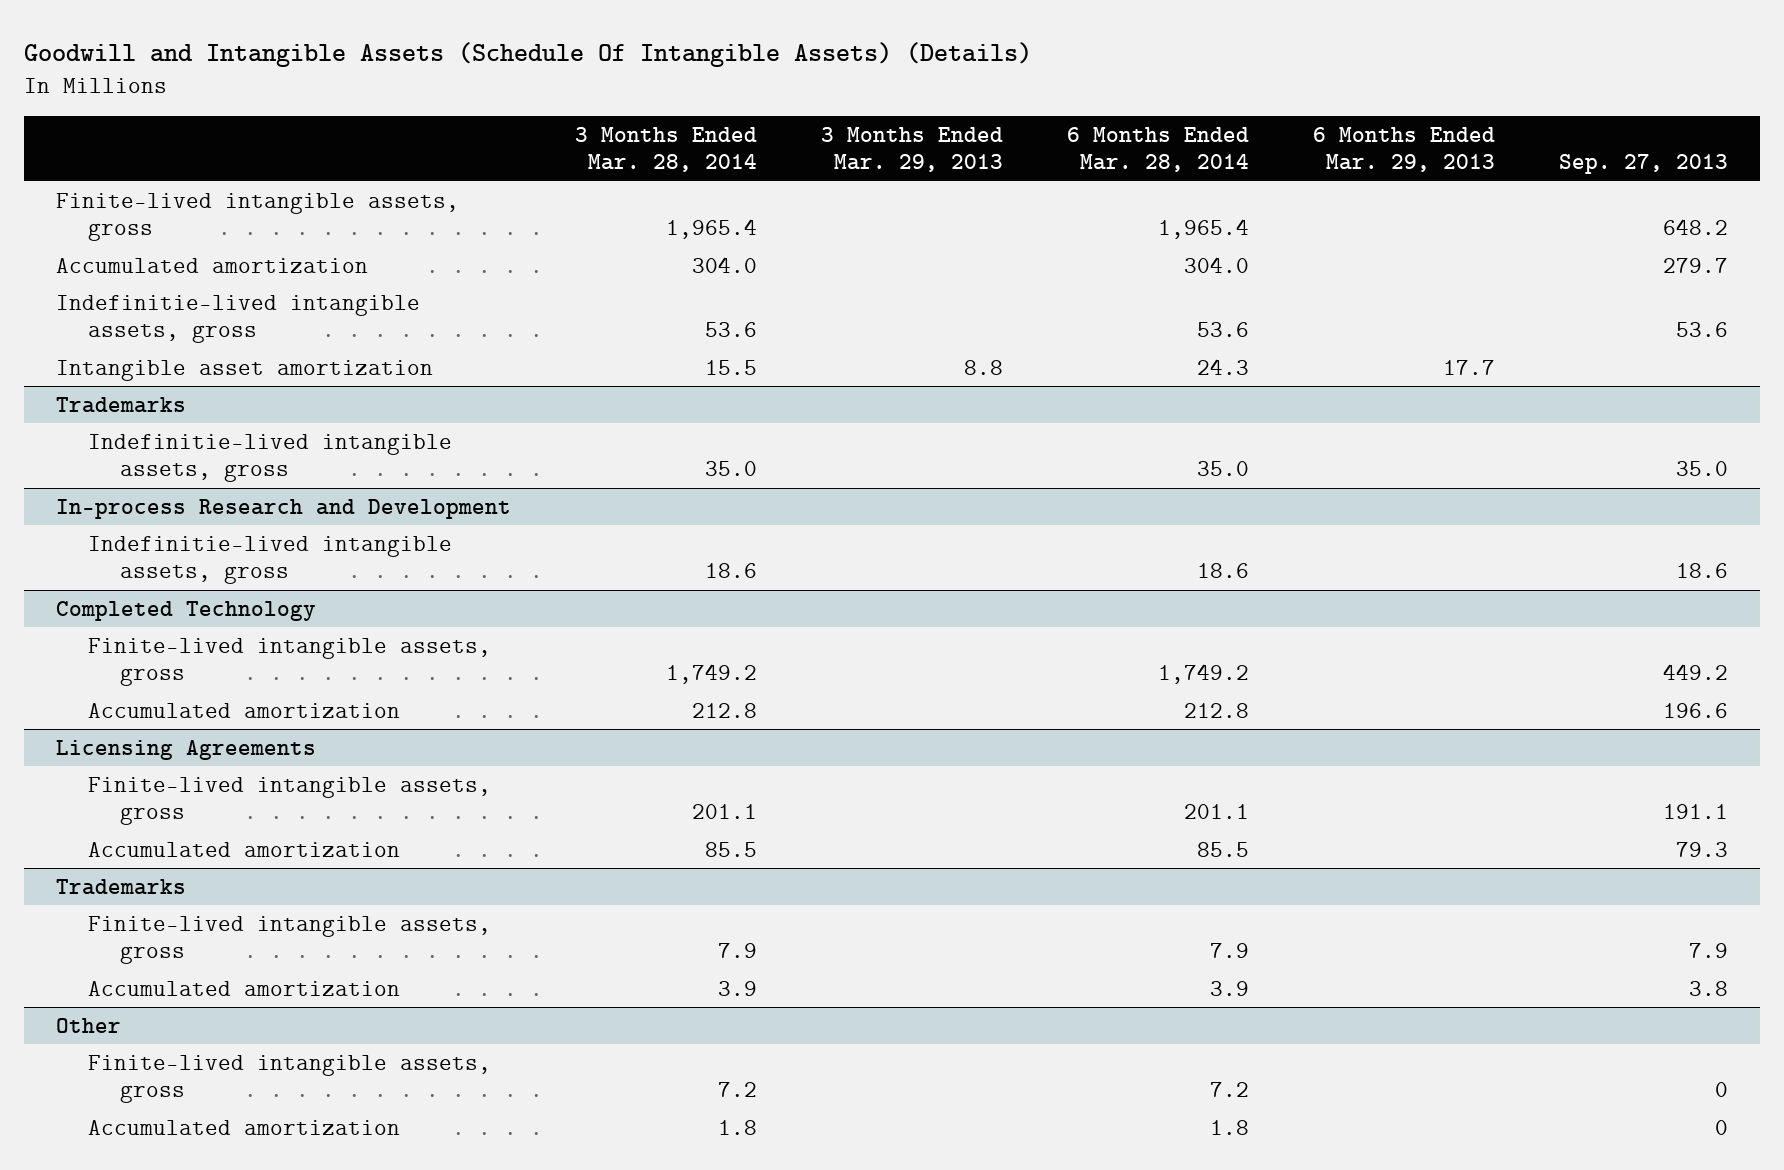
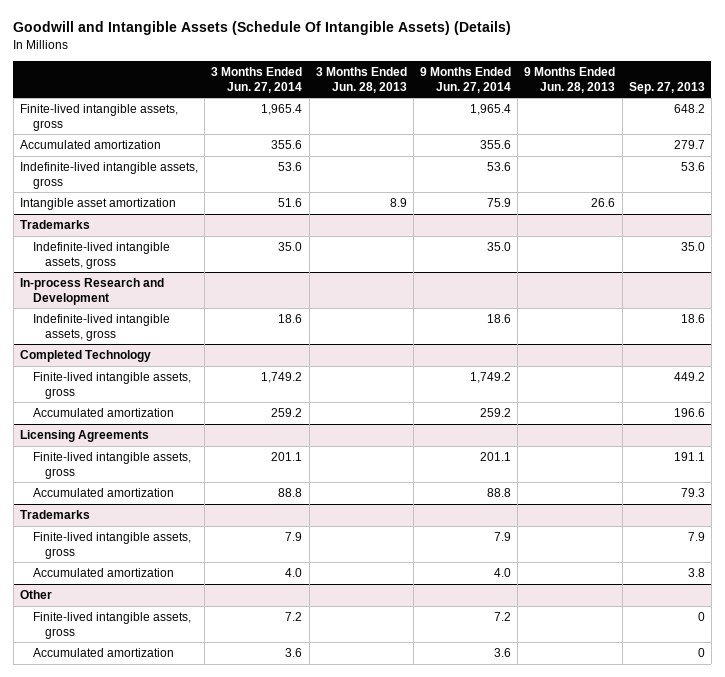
[574,126,757,173] 3 Months Ended Mar. 28, 2014 -> none
[820,126,1003,173] 3 Months Ended Mar. 29, 2013 -> none
[1066,126,1249,173] 6 Months Ended Mar. 28, 2014 -> none
[1312,126,1495,173] 6 Months Ended Mar. 29, 2013 -> none
none -> [211,67,303,93] 3 Months Ended Jun. 27, 2014
none -> [315,67,407,93] 3 Months Ended Jun. 28, 2013
none -> [420,67,512,93] 9 Months Ended Jun. 27, 2014
none -> [524,67,616,93] 9 Months Ended Jun. 28, 2013
[56,294,421,344] Indefinitie-lived intangible assets, gross -> [20,162,199,189] Indefinite-lived intangible assets, gross
[88,433,453,483] Indefinitie-lived intangible assets, gross -> [32,242,170,269] Indefinite-lived intangible assets, gross
[88,535,453,585] Indefinitie-lived intangible assets, gross -> [32,314,170,341] Indefinite-lived intangible assets, gross

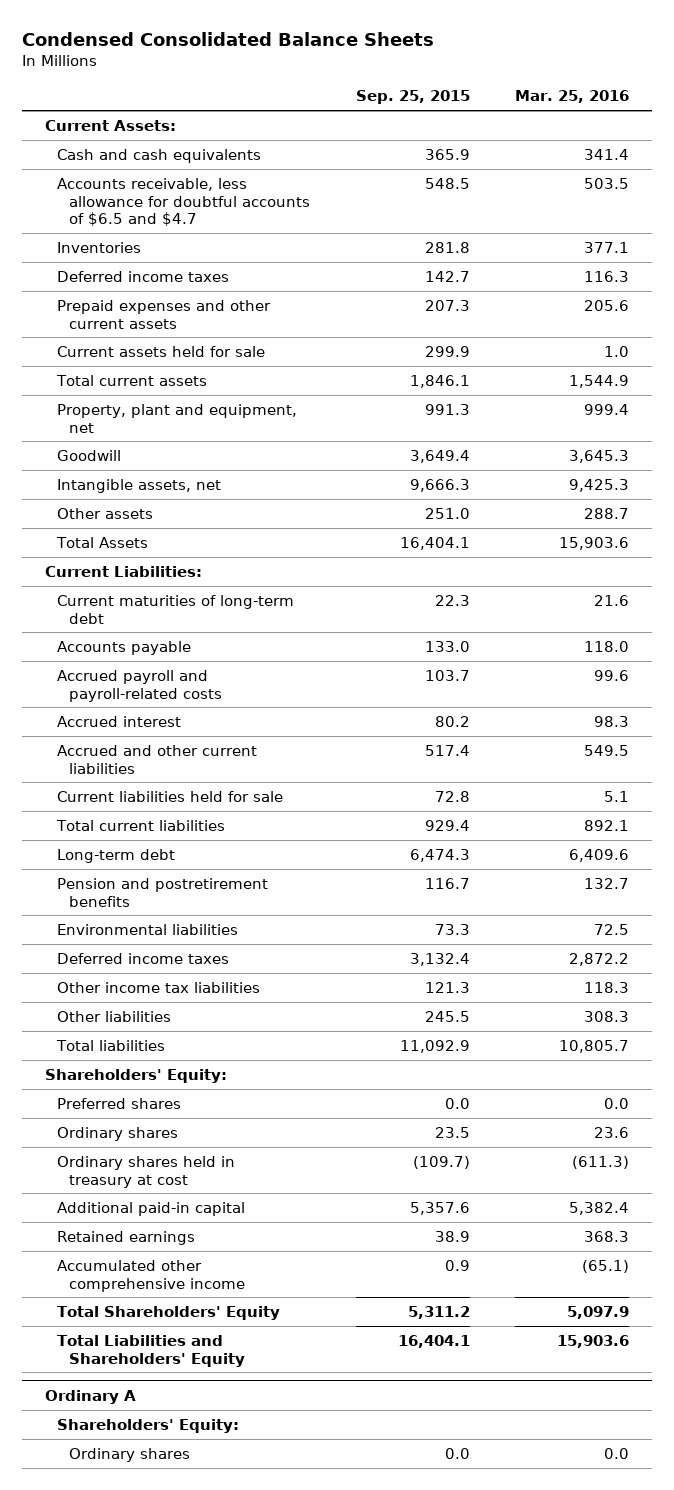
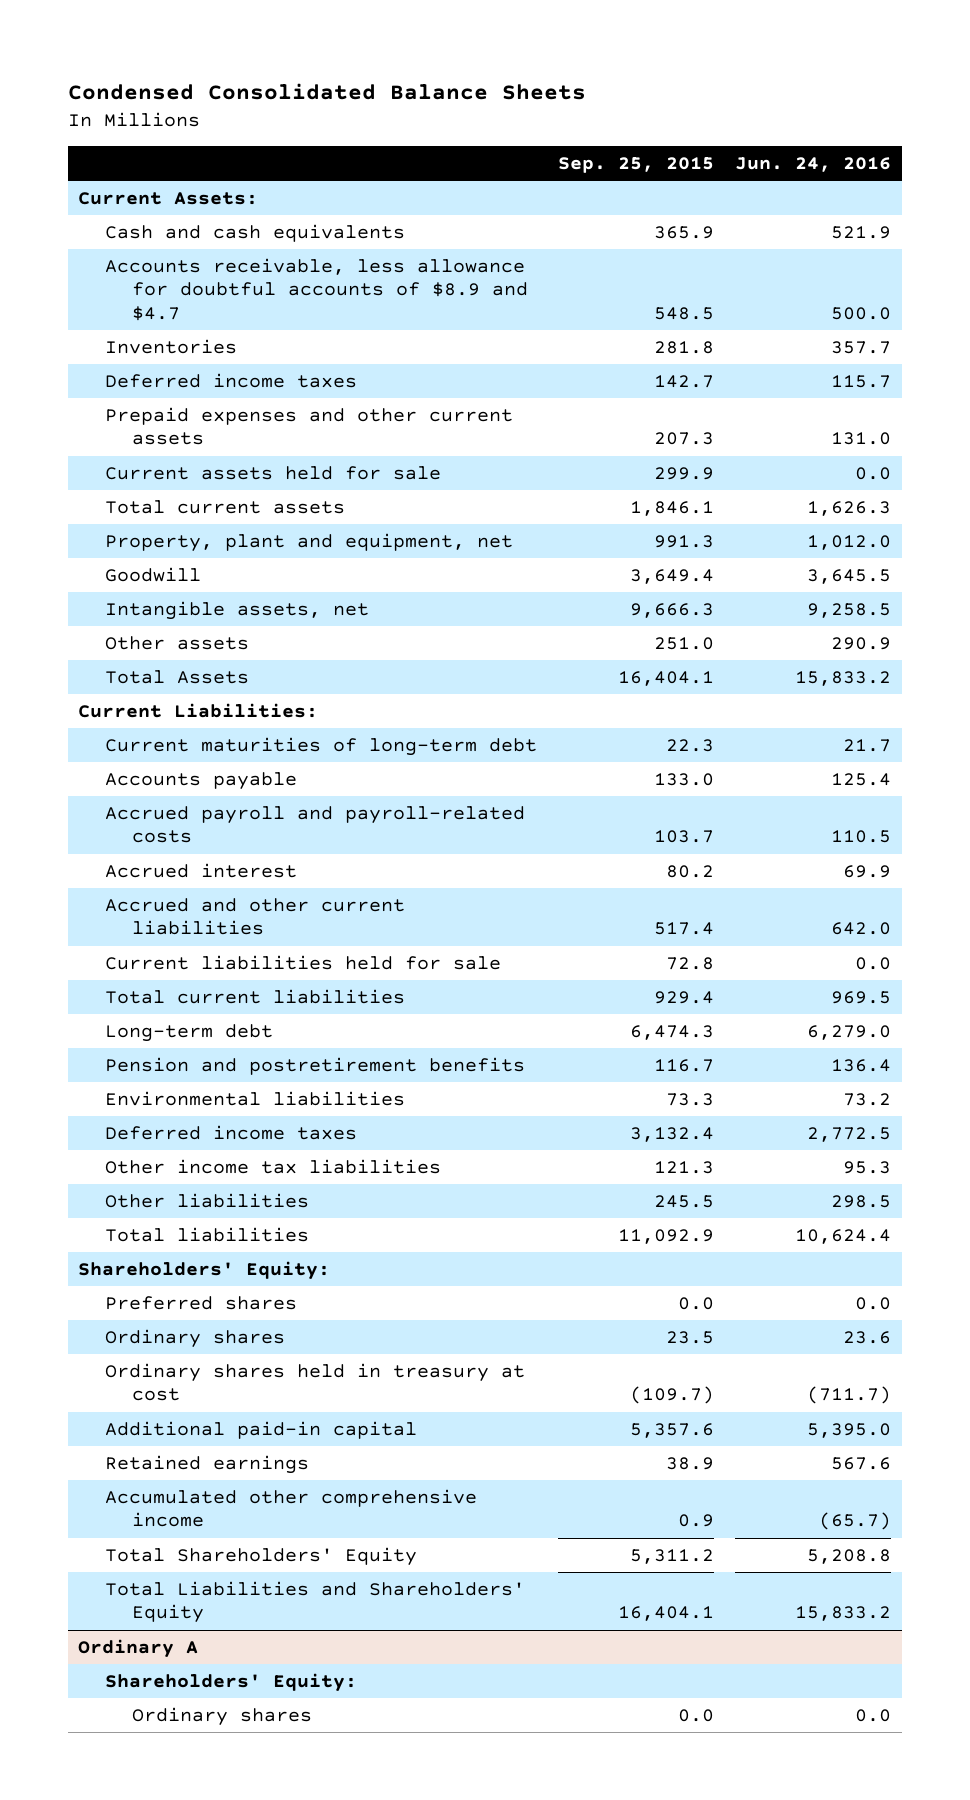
[515,90,630,104] Mar. 25, 2016 -> none
none -> [735,157,892,173] Jun. 24, 2016
[57,177,311,227] Accounts receivable, less allowance for doubtful accounts of $6.5 and $4.7 -> [105,258,528,321] Accounts receivable, less allowance for doubtful accounts of $8.9 and $4.7

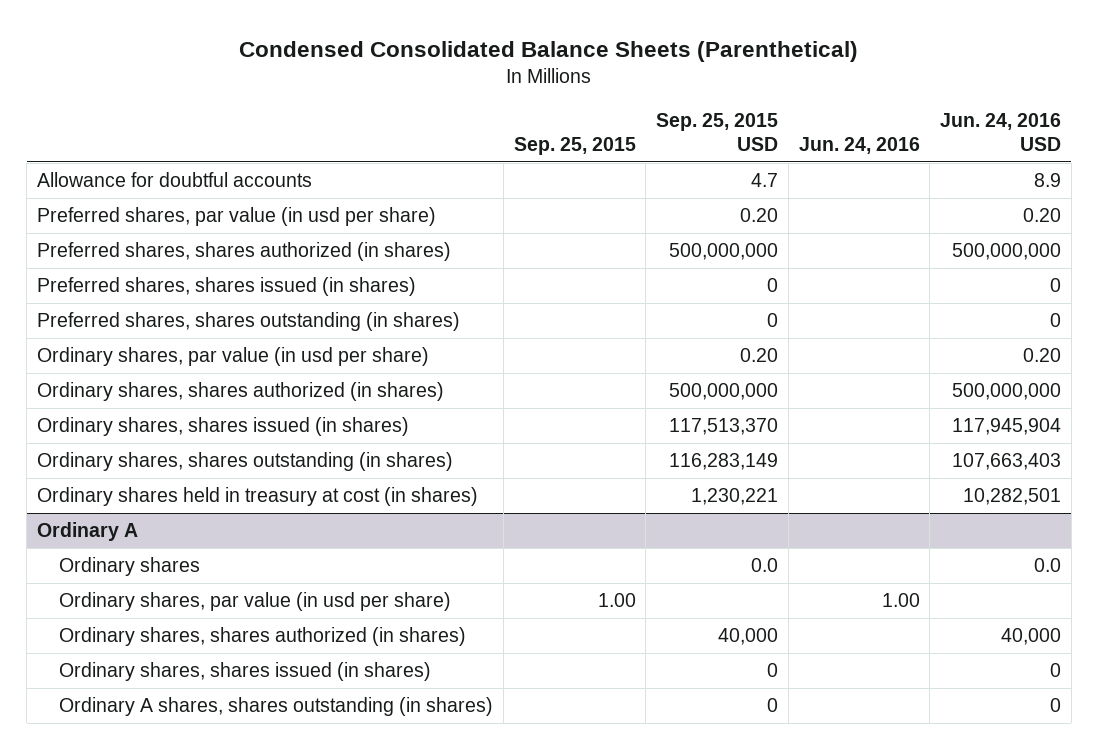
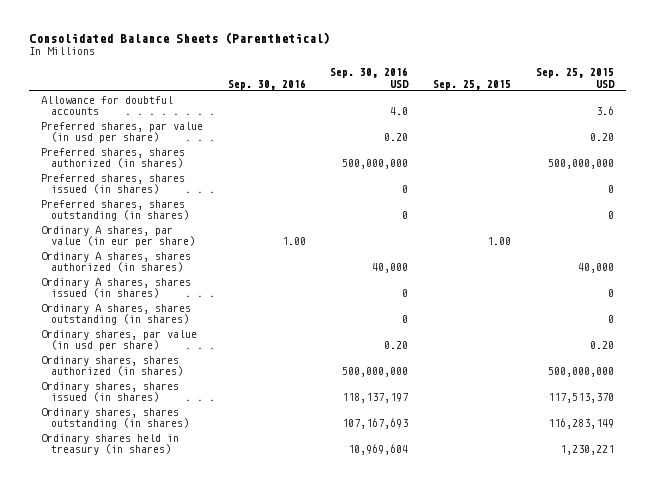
[238,40,858,62] Condensed Consolidated Balance Sheets (Parenthetical) -> [28,31,330,44] Consolidated Balance Sheets (Parenthetical)
[798,136,920,154] Jun. 24, 2016 -> none
[940,113,1062,151] Jun. 24, 2016 USD -> none
none -> [227,78,306,90] Sep. 30, 2016
none -> [330,67,410,88] Sep. 30, 2016 USD
[751,173,779,188] 4.7 -> [595,106,614,116] 3.6
none -> [40,225,195,248] Ordinary A shares, par value (in eur per share)
none -> [40,251,191,273] Ordinary A shares, shares authorized (in shares)
none -> [40,277,191,299] Ordinary A shares, shares issued (in shares)
none -> [40,303,191,326] Ordinary A shares, shares outstanding (in shares)
[36,522,138,542] Ordinary A -> none
[59,557,201,577] Ordinary shares -> none
[59,592,452,612] Ordinary shares, par value (in usd per share) -> none
[59,627,467,647] Ordinary shares, shares authorized (in shares) -> none
[59,662,432,682] Ordinary shares, shares issued (in shares) -> none
[59,697,494,717] Ordinary A shares, shares outstanding (in shares) -> none
[36,487,478,507] Ordinary shares held in treasury at cost (in shares) -> [40,433,179,456] Ordinary shares held in treasury (in shares)

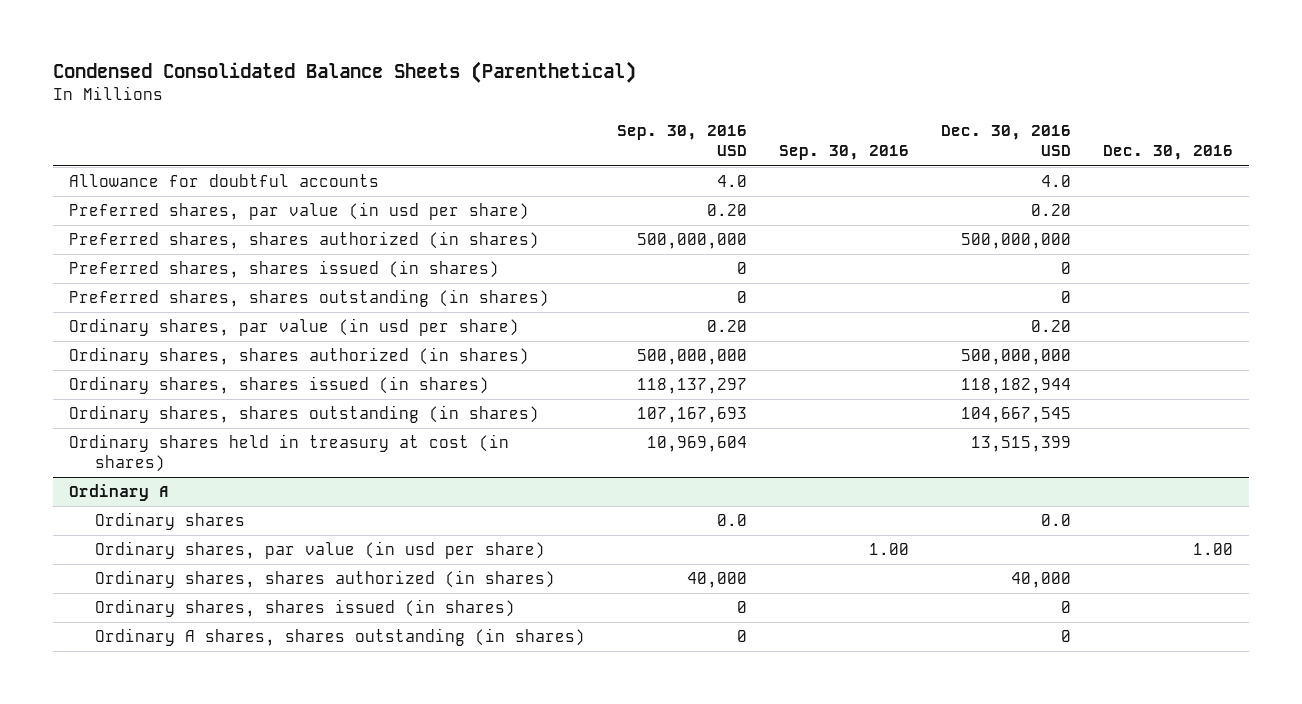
[28,31,330,44] Consolidated Balance Sheets (Parenthetical) -> [53,61,637,84] Condensed Consolidated Balance Sheets (Parenthetical)
[432,79,511,90] Sep. 25, 2015 -> none
[535,68,615,88] Sep. 25, 2015 USD -> none
none -> [940,125,1071,157] Dec. 30, 2016 USD
none -> [1102,145,1233,161] Dec. 30, 2016
[40,225,195,248] Ordinary A shares, par value (in eur per share) -> none
[40,251,191,273] Ordinary A shares, shares authorized (in shares) -> none
[40,277,191,299] Ordinary A shares, shares issued (in shares) -> none
[40,303,191,326] Ordinary A shares, shares outstanding (in shares) -> none
[342,393,409,404] 118,137,197 -> [636,378,747,395] 118,137,297
[40,433,179,456] Ordinary shares held in treasury (in shares) -> [69,434,510,473] Ordinary shares held in treasury at cost (in shares)
none -> [69,484,170,502] Ordinary A
none -> [94,512,245,531] Ordinary shares
none -> [94,541,545,560] Ordinary shares, par value (in usd per share)
none -> [94,570,555,589] Ordinary shares, shares authorized (in shares)
none -> [94,599,515,618] Ordinary shares, shares issued (in shares)
none -> [94,628,585,647] Ordinary A shares, shares outstanding (in shares)

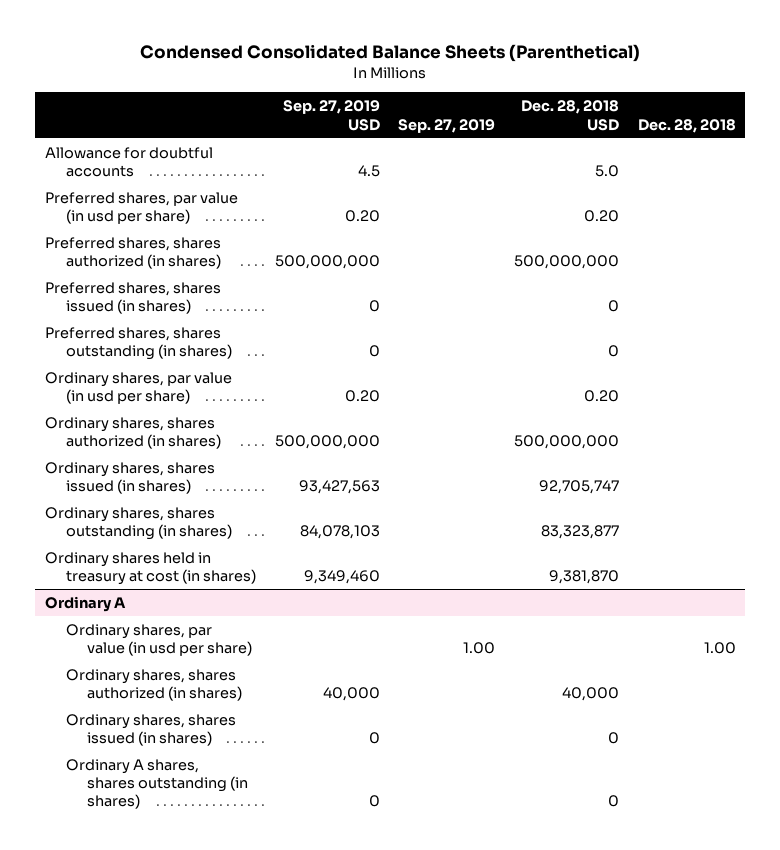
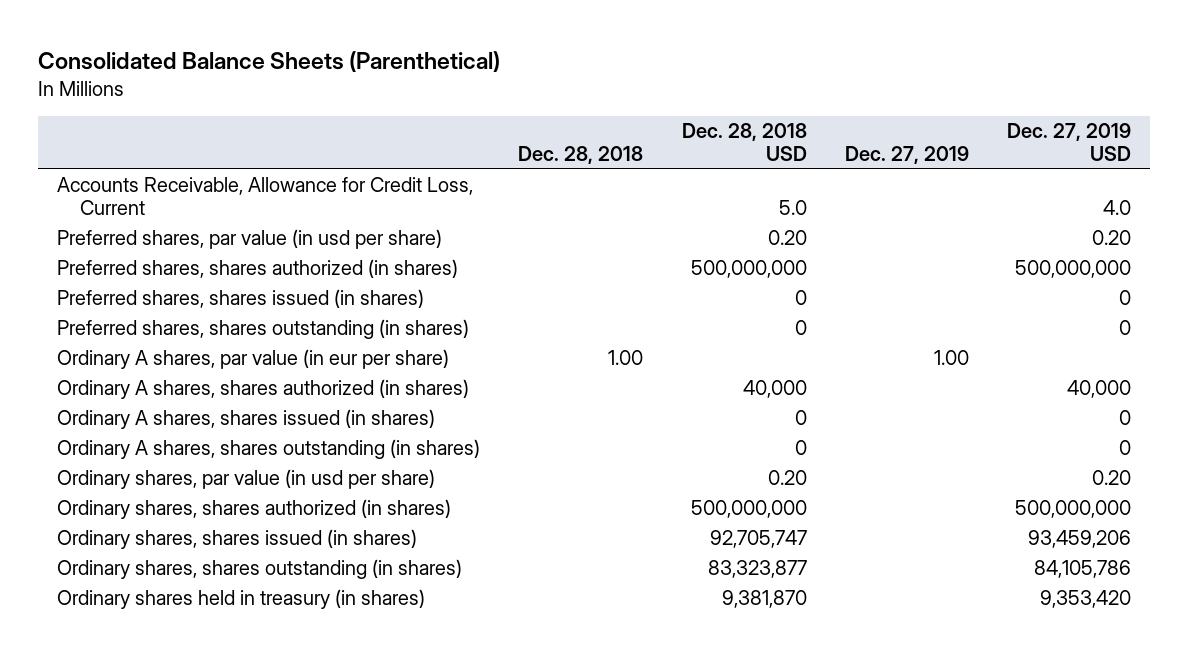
[140,44,641,63] Condensed Consolidated Balance Sheets (Parenthetical) -> [38,50,501,72] Consolidated Balance Sheets (Parenthetical)
[282,100,380,131] Sep. 27, 2019 USD -> none
[398,118,496,133] Sep. 27, 2019 -> none
none -> [845,146,970,165] Dec. 27, 2019
none -> [1007,122,1132,162] Dec. 27, 2019 USD
[44,146,213,178] Allowance for doubtful accounts -> [57,177,474,216] Accounts Receivable, Allowance for Credit Loss, Current
none -> [57,349,450,370] Ordinary A shares, par value (in eur per share)
none -> [57,379,470,400] Ordinary A shares, shares authorized (in shares)
none -> [57,409,436,430] Ordinary A shares, shares issued (in shares)
none -> [57,439,481,460] Ordinary A shares, shares outstanding (in shares)
[44,595,126,612] Ordinary A -> none
[65,623,252,657] Ordinary shares, par value (in usd per share) -> none
[65,668,242,702] Ordinary shares, shares authorized (in shares) -> none
[65,713,236,747] Ordinary shares, shares issued (in shares) -> none
[65,758,248,810] Ordinary A shares, shares outstanding (in shares) -> none
[44,551,256,586] Ordinary shares held in treasury at cost (in shares) -> [57,589,426,610] Ordinary shares held in treasury (in shares)

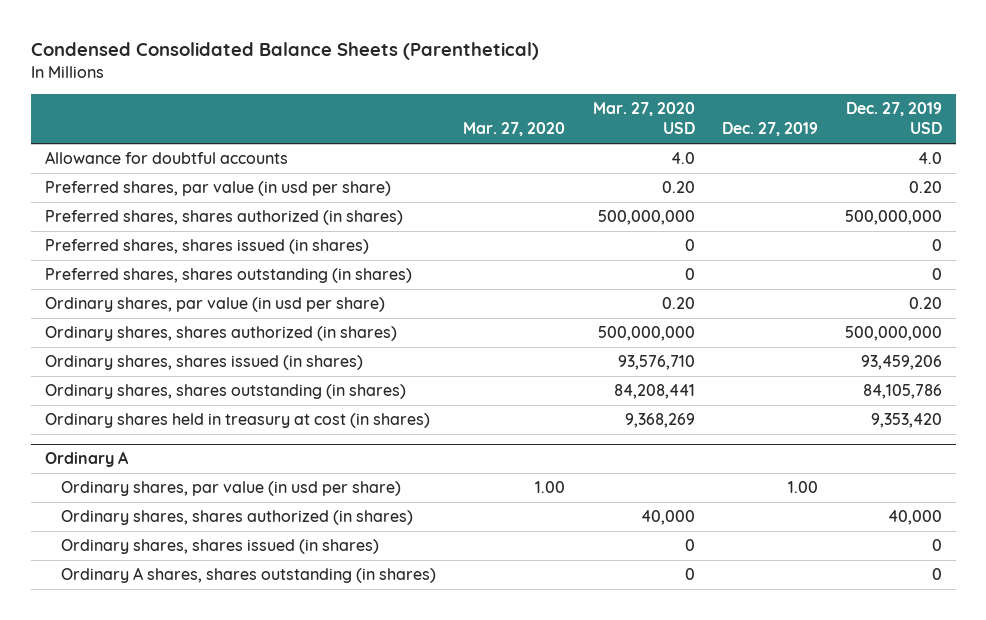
[38,50,501,72] Consolidated Balance Sheets (Parenthetical) -> [30,41,539,60] Condensed Consolidated Balance Sheets (Parenthetical)
[518,146,644,165] Dec. 28, 2018 -> none
[681,122,807,162] Dec. 28, 2018 USD -> none
none -> [463,122,566,137] Mar. 27, 2020
none -> [592,101,695,135] Mar. 27, 2020 USD
[57,177,474,216] Accounts Receivable, Allowance for Credit Loss, Current -> [44,151,288,165] Allowance for doubtful accounts
[57,349,450,370] Ordinary A shares, par value (in eur per share) -> none
[57,379,470,400] Ordinary A shares, shares authorized (in shares) -> none
[57,409,436,430] Ordinary A shares, shares issued (in shares) -> none
[57,439,481,460] Ordinary A shares, shares outstanding (in shares) -> none
[57,589,426,610] Ordinary shares held in treasury (in shares) -> [44,413,430,429] Ordinary shares held in treasury at cost (in shares)
none -> [44,451,129,468] Ordinary A
none -> [61,481,402,497] Ordinary shares, par value (in usd per share)
none -> [61,510,414,526] Ordinary shares, shares authorized (in shares)
none -> [61,539,380,555] Ordinary shares, shares issued (in shares)
none -> [61,567,437,584] Ordinary A shares, shares outstanding (in shares)

